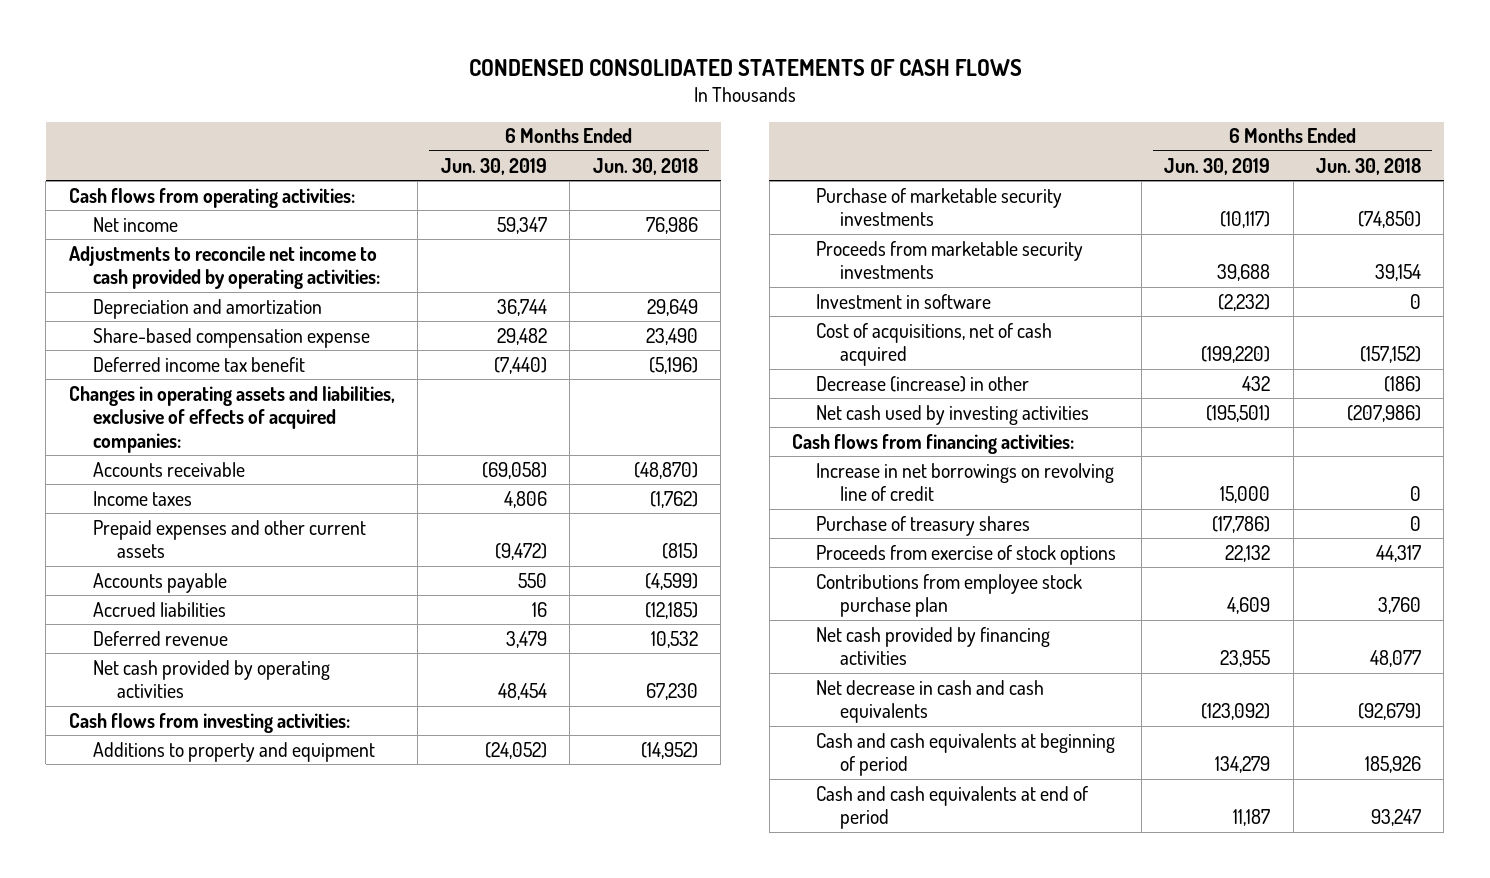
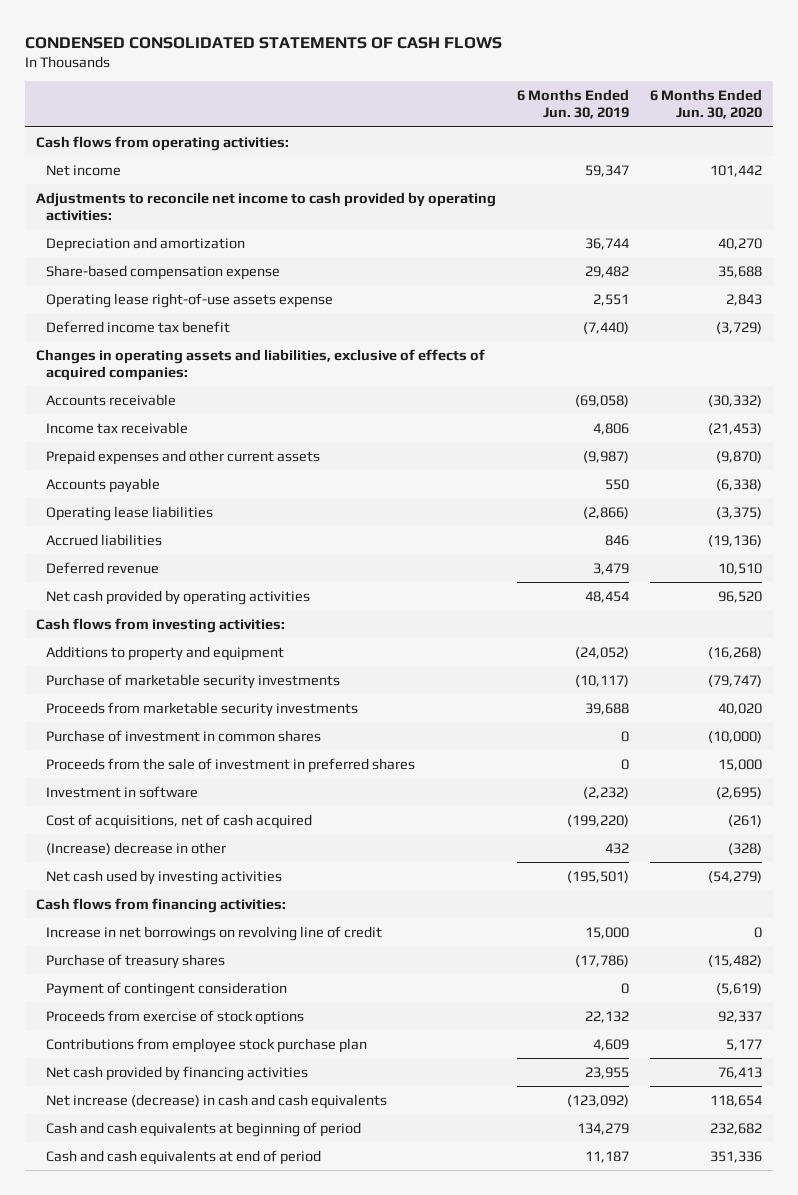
[592,157,698,175] Jun. 30, 2018 -> none
none -> [650,88,763,120] 6 Months Ended Jun. 30, 2020
none -> [46,292,334,308] Operating lease right-of-use assets expense
[92,490,192,506] Income taxes -> [46,421,189,434] Income tax receivable
[494,543,547,561] (9,472) -> [582,450,629,463] (9,987)
none -> [46,505,214,521] Operating lease liabilities
[531,601,547,617] 16 -> [604,534,629,546] 846
none -> [46,729,322,742] Purchase of investment in common shares
none -> [46,757,416,773] Proceeds from the sale of investment in preferred shares
[816,375,1030,392] Decrease (increase) in other -> [46,841,227,855] (Increase) decrease in other
none -> [46,981,288,997] Payment of contingent consideration
[816,679,1045,724] Net decrease in cash and cash equivalents -> [46,1093,388,1109] Net increase (decrease) in cash and cash equivalents

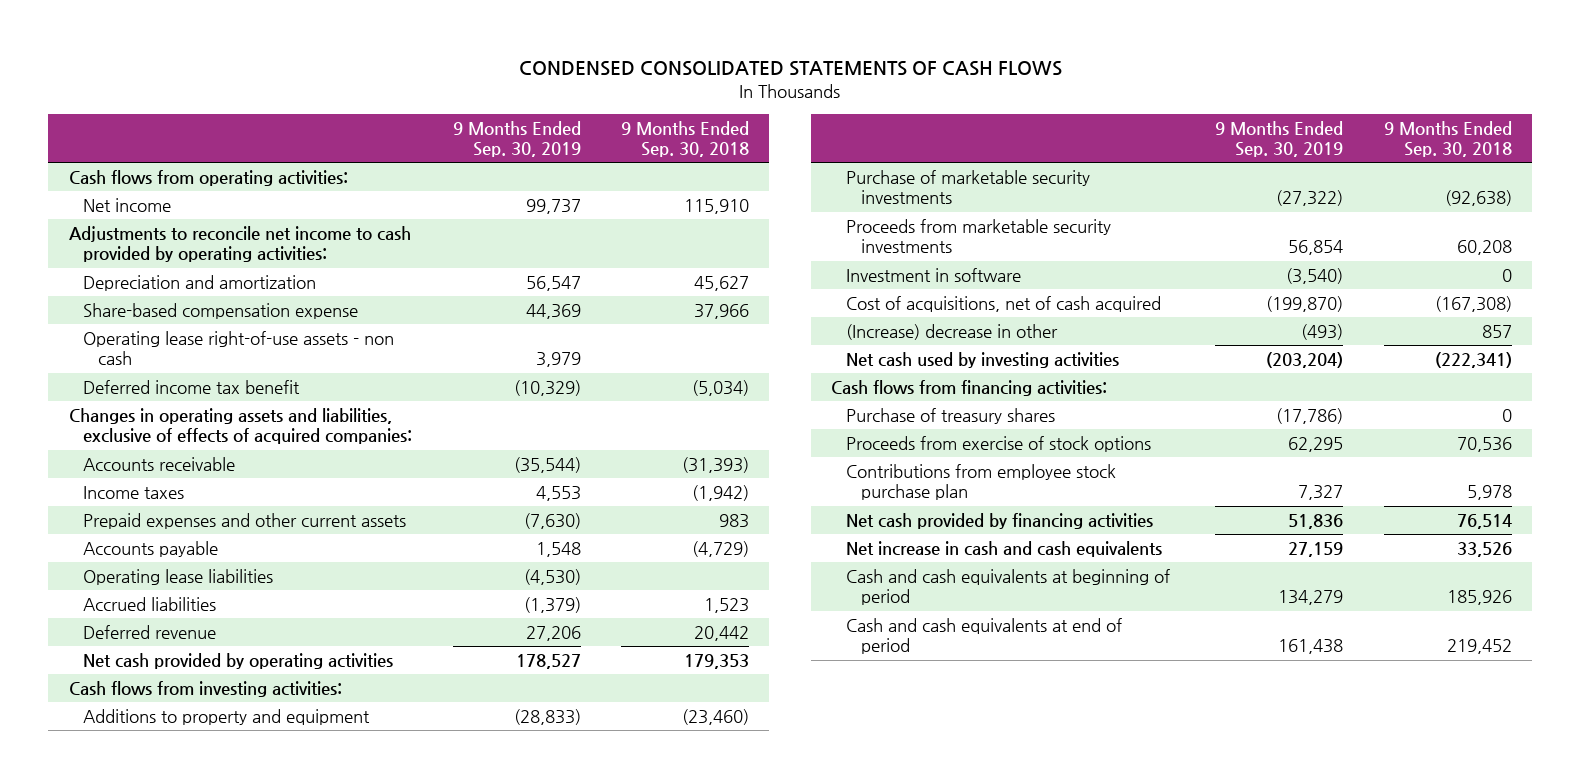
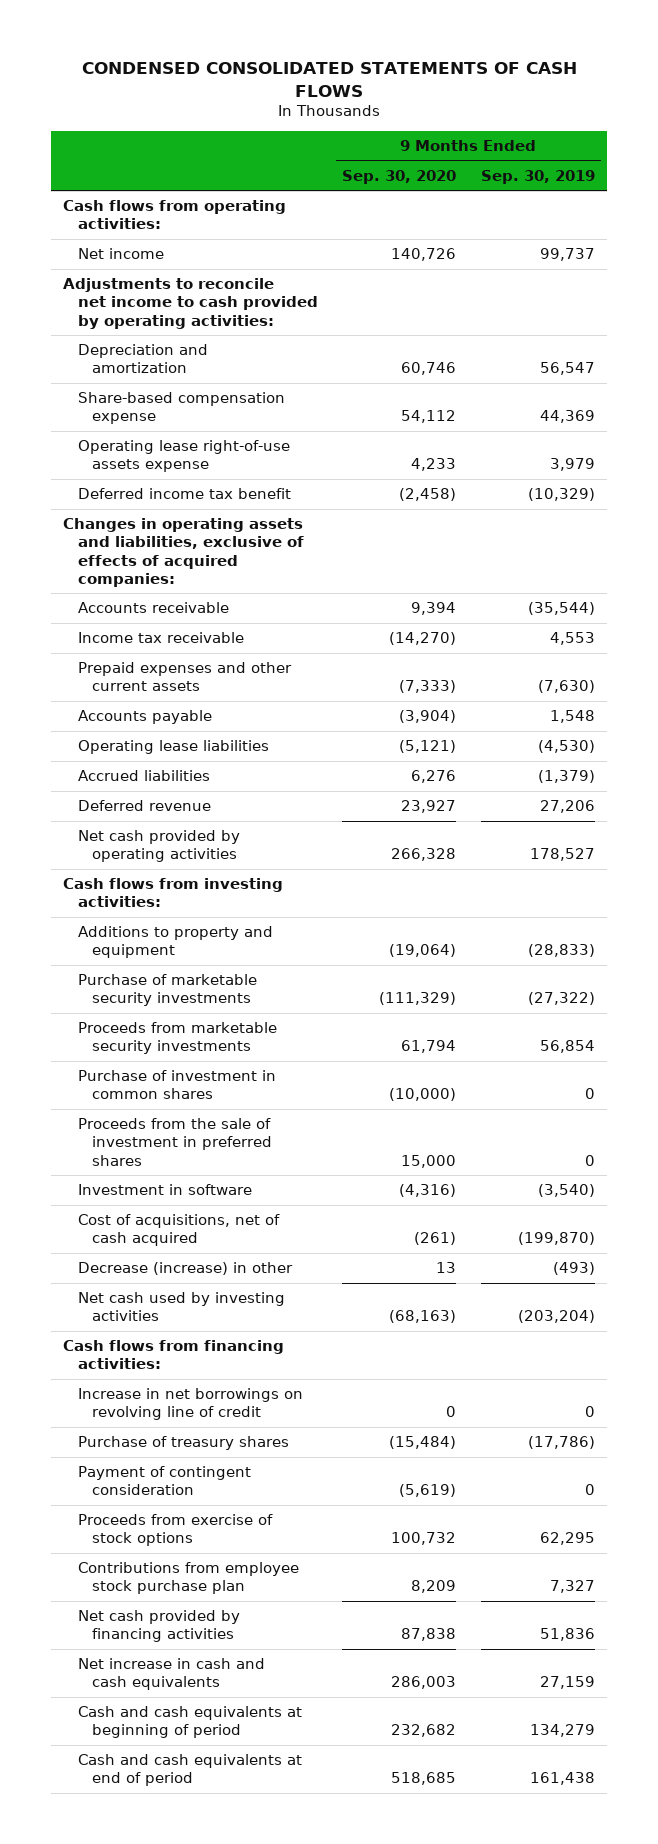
[621,120,750,157] 9 Months Ended Sep. 30, 2018 -> none
none -> [342,169,457,184] Sep. 30, 2020
[83,331,395,366] Operating lease right-of-use assets - non cash -> [77,440,290,473] Operating lease right-of-use assets expense
[83,486,185,500] Income taxes -> [77,632,244,644] Income tax receivable
none -> [77,1070,276,1100] Purchase of investment in common shares
none -> [77,1118,273,1166] Proceeds from the sale of investment in preferred shares
[846,324,1059,341] (Increase) decrease in other -> [77,1262,293,1276] Decrease (increase) in other
none -> [77,1388,303,1421] Increase in net borrowings on revolving line of credit
none -> [77,1466,251,1496] Payment of contingent consideration

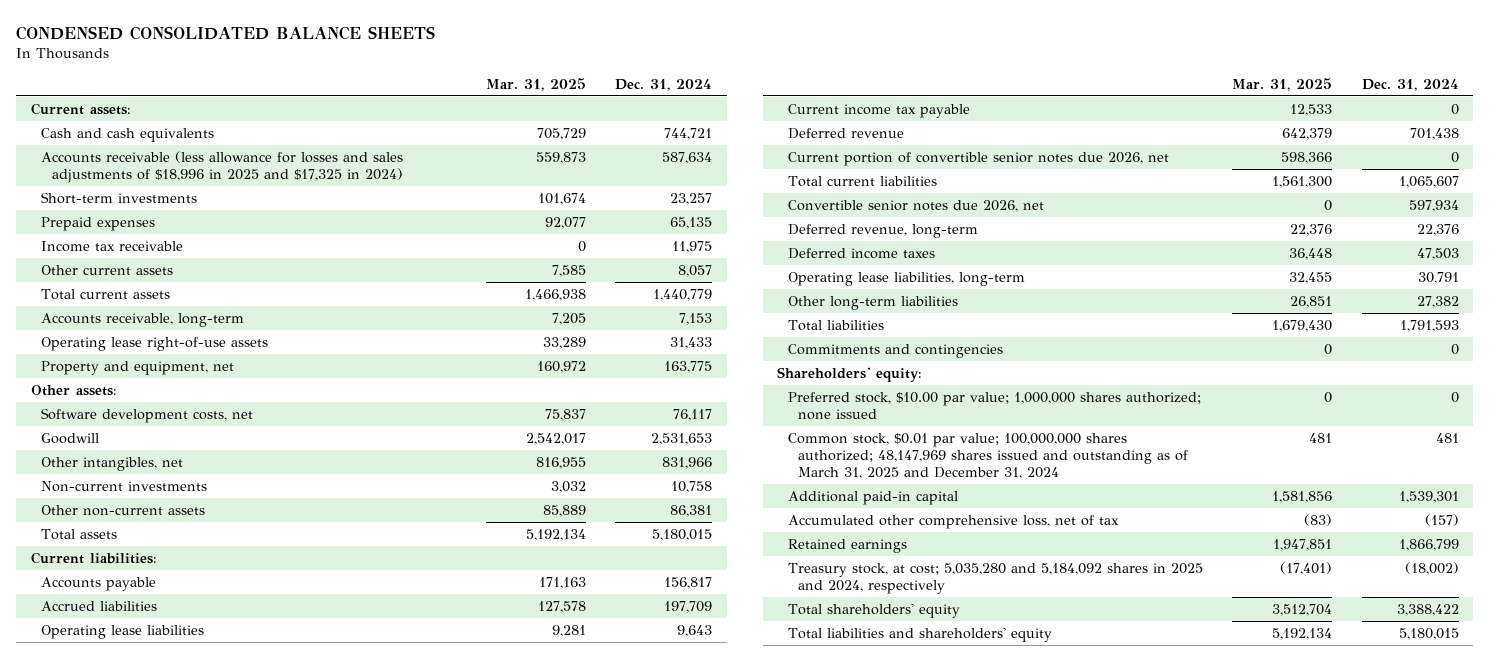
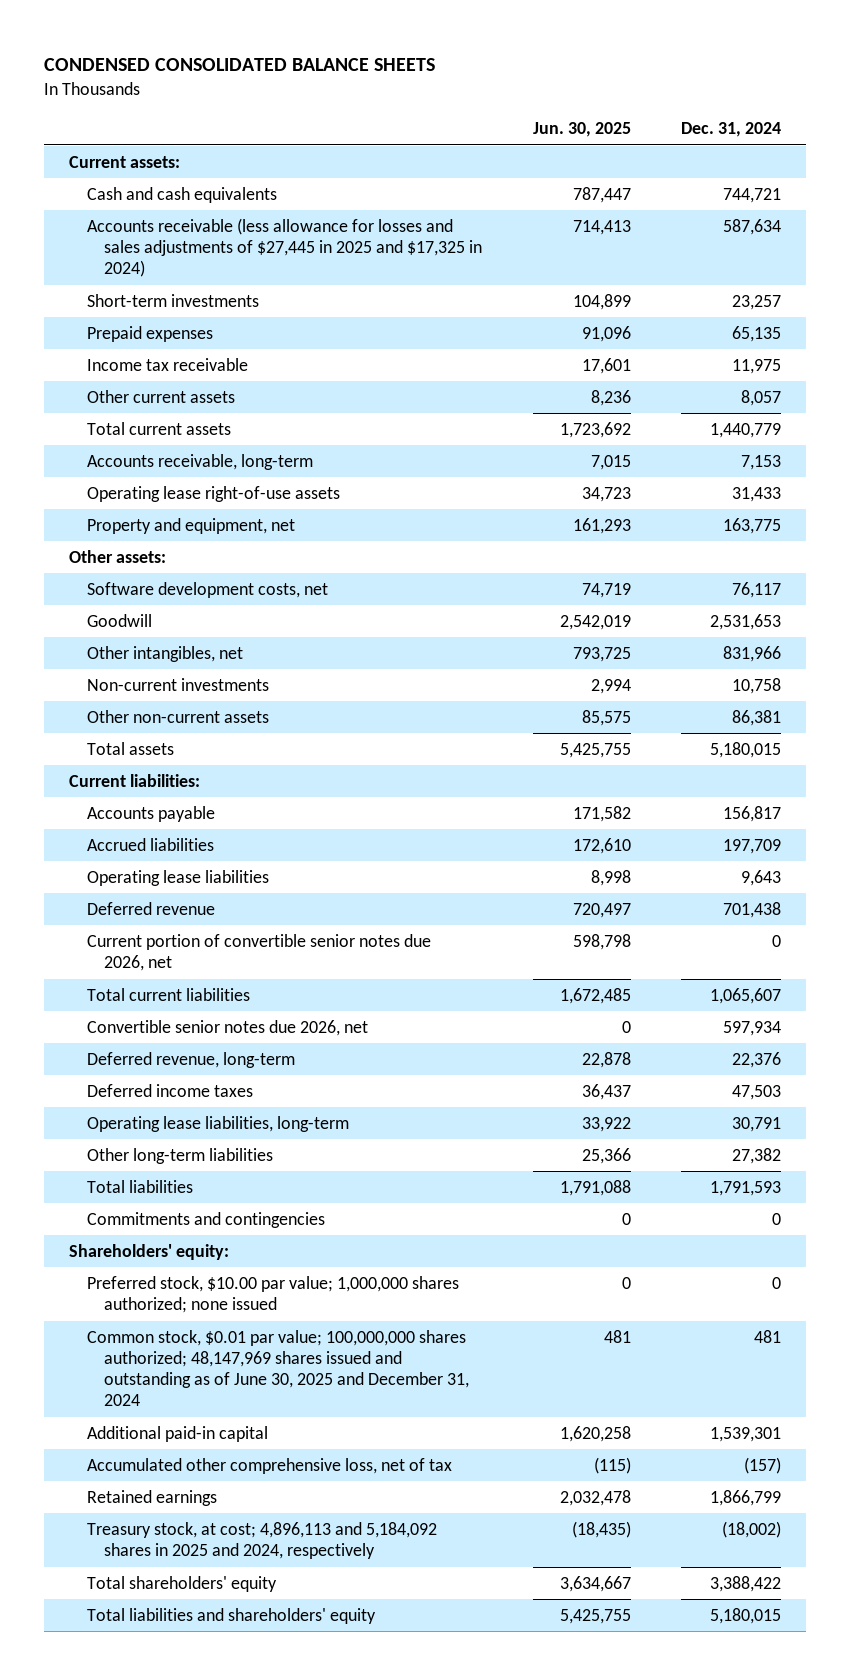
[485,78,586,92] Mar. 31, 2025 -> none
none -> [532,122,631,138] Jun. 30, 2025
[41,150,404,183] Accounts receivable (less allowance for losses and sales adjustments of $18,996 in 2025 and $17,325 in 2024) -> [86,217,483,278] Accounts receivable (less allowance for losses and sales adjustments of $27,445 in 2025 and $17,325 in 2024)
[787,103,970,118] Current income tax payable -> none
[787,432,1188,479] Common stock, $0.01 par value; 100,000,000 shares authorized; 48,147,969 shares issued and outstanding as of March 31, 2025 and December 31, 2024 -> [86,1329,470,1407] Common stock, $0.01 par value; 100,000,000 shares authorized; 48,147,969 shares issued and outstanding as of June 30, 2025 and December 31, 2024
[787,562,1203,594] Treasury stock, at cost; 5,035,280 and 5,184,092 shares in 2025 and 2024, respectively -> [86,1521,437,1560] Treasury stock, at cost; 4,896,113 and 5,184,092 shares in 2025 and 2024, respectively

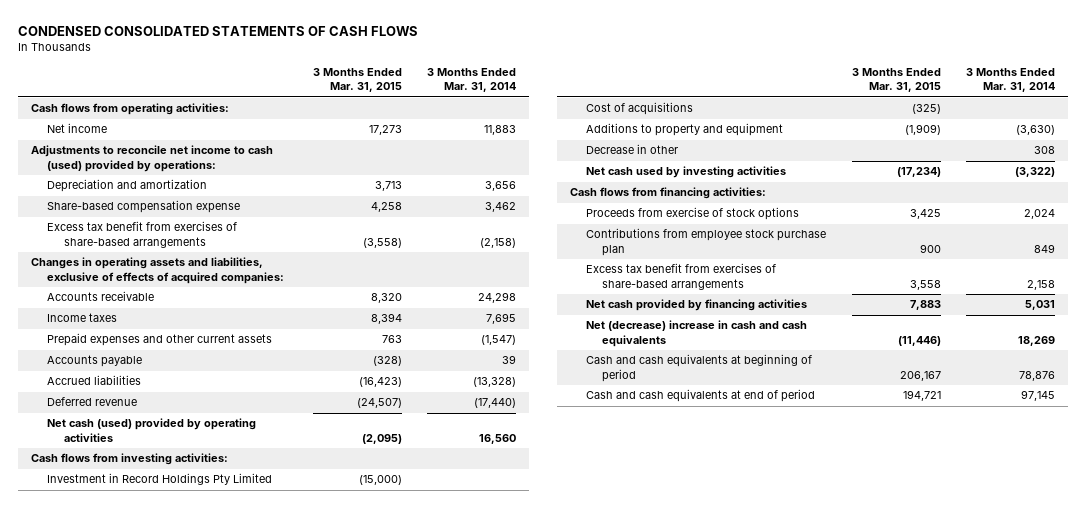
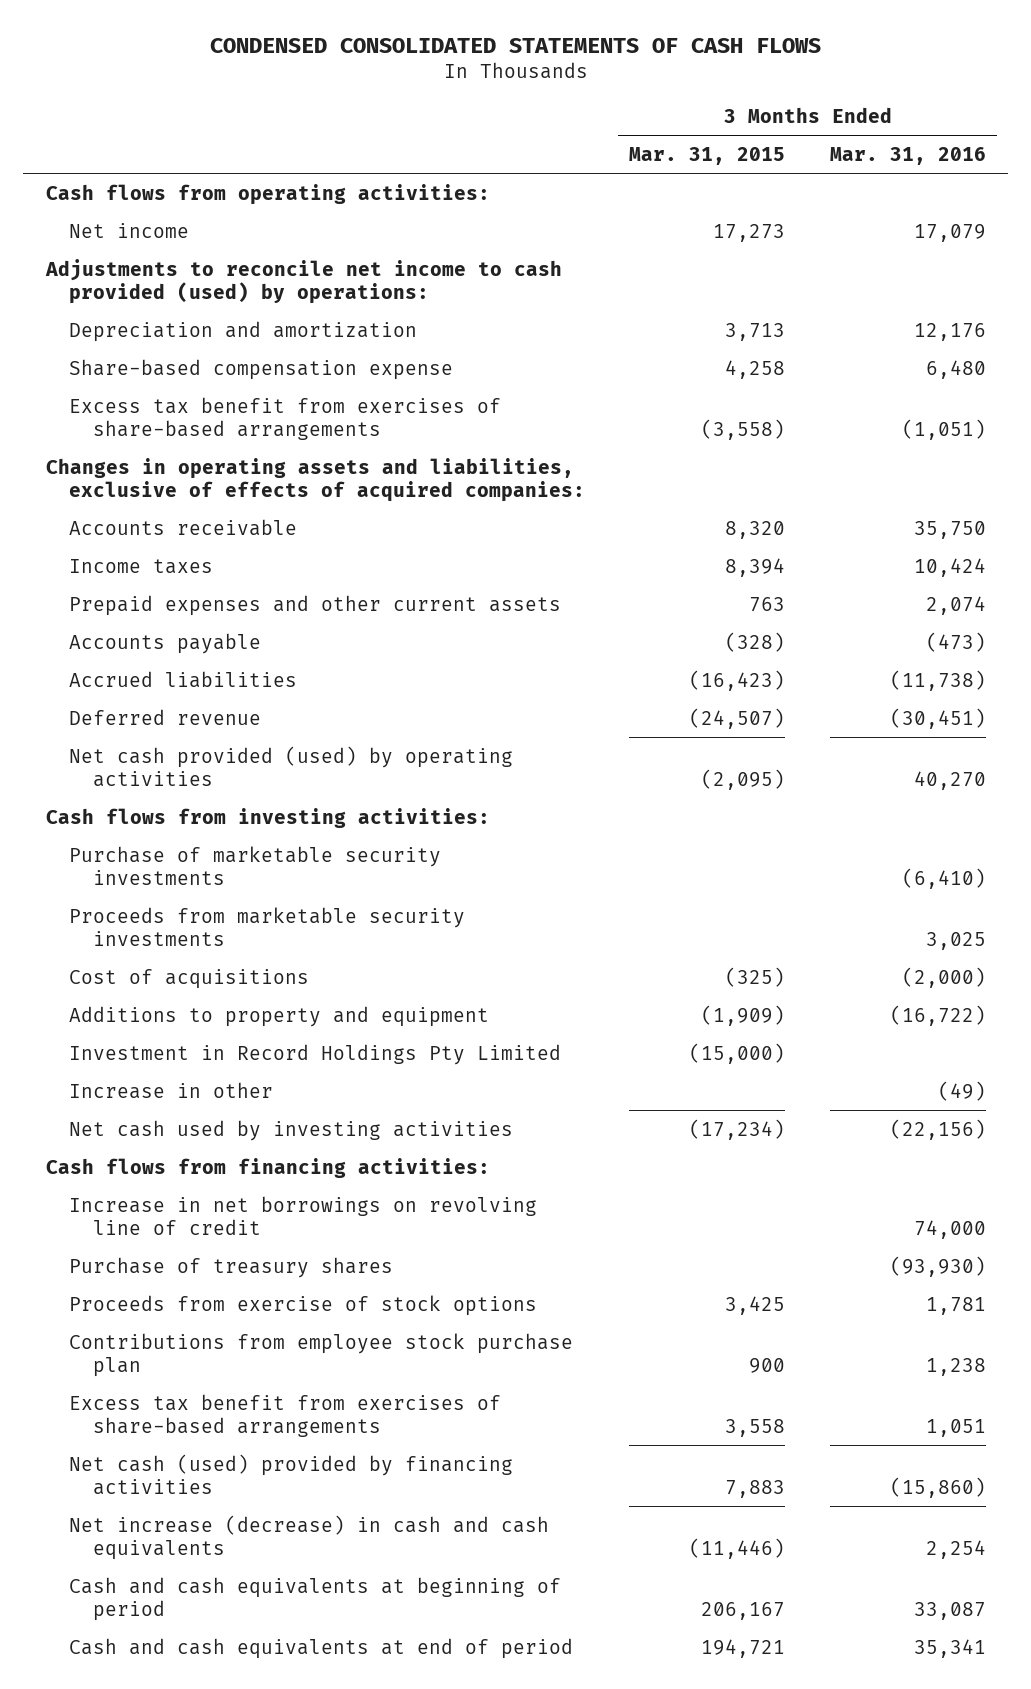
[427,68,517,93] 3 Months Ended Mar. 31, 2014 -> none
none -> [829,146,986,165] Mar. 31, 2016
[31,145,274,172] Adjustments to reconcile net income to cash (used) provided by operations: -> [44,258,562,305] Adjustments to reconcile net income to cash provided (used) by operations:
[47,418,257,442] Net cash (used) provided by operating activities -> [69,745,514,788] Net cash provided (used) by operating activities
none -> [69,845,442,886] Purchase of marketable security investments
none -> [69,906,466,947] Proceeds from marketable security investments
[47,473,273,486] Investment in Record Holdings Pty Limited -> [69,1043,562,1065] Investment in Record Holdings Pty Limited
[585,144,678,155] Decrease in other -> [69,1081,274,1099] Increase in other
none -> [69,1195,538,1236] Increase in net borrowings on revolving line of credit
none -> [69,1256,394,1278] Purchase of treasury shares
[585,299,807,312] Net cash provided by financing activities -> [69,1453,514,1496] Net cash (used) provided by financing activities
[585,320,807,347] Net (decrease) increase in cash and cash equivalents -> [69,1514,550,1561] Net increase (decrease) in cash and cash equivalents

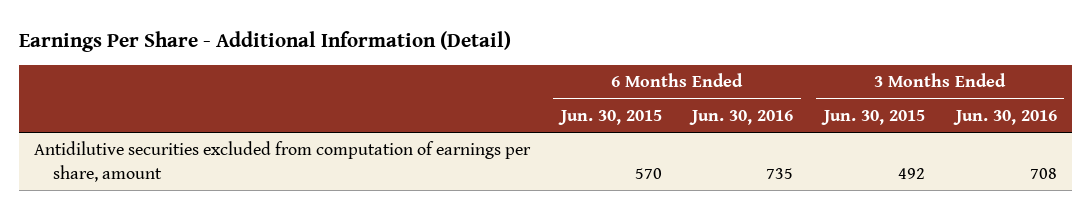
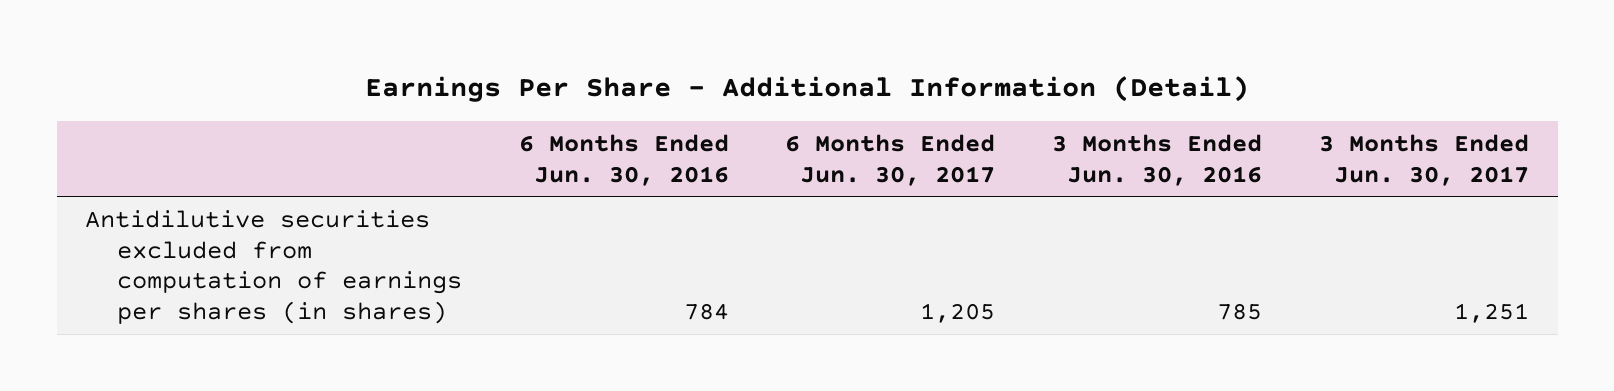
[557,109,662,125] Jun. 30, 2015 -> none
[821,109,926,125] Jun. 30, 2015 -> none
none -> [785,133,996,186] 6 Months Ended Jun. 30, 2017
none -> [1319,133,1530,186] 3 Months Ended Jun. 30, 2017
[34,141,532,182] Antidilutive securities excluded from computation of earnings per share, amount -> [84,209,462,325] Antidilutive securities excluded from computation of earnings per shares (in shares)
[766,167,794,179] 735 -> [683,303,729,321] 784
[1029,167,1057,179] 708 -> [1217,303,1263,321] 785

